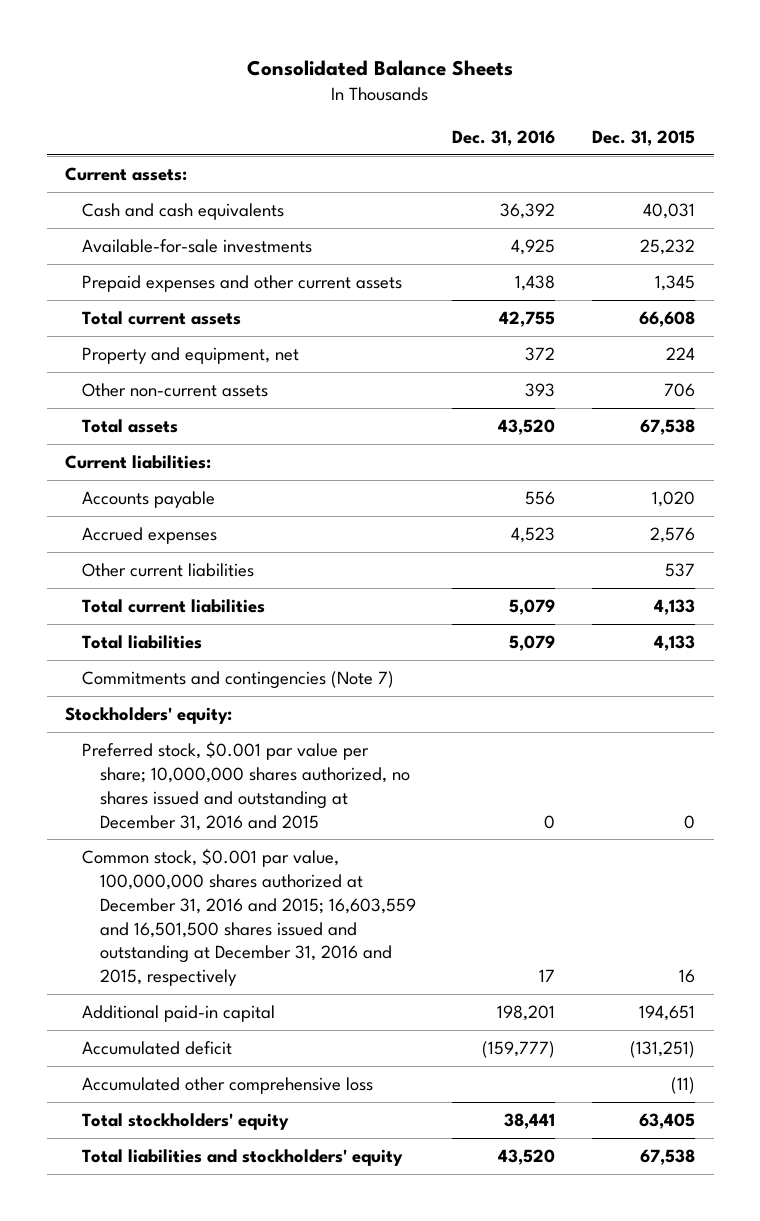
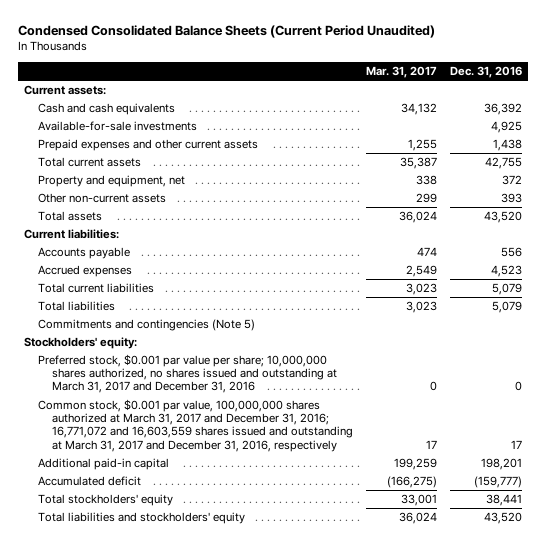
[247,60,514,77] Consolidated Balance Sheets -> [17,25,435,39] Condensed Consolidated Balance Sheets (Current Period Unaudited)
[592,129,696,146] Dec. 31, 2015 -> none
none -> [365,66,437,79] Mar. 31, 2017
[82,563,255,578] Other current liabilities -> none
[82,671,395,690] Commitments and contingencies (Note 7) -> [38,319,256,332] Commitments and contingencies (Note 5)
[82,741,410,831] Preferred stock, $0.001 par value per share; 10,000,000 shares authorized, no shares issued and outstanding at December 31, 2016 and 2015 -> [38,354,338,394] Preferred stock, $0.001 par value per share; 10,000,000 shares authorized, no shares issued and outstanding at March 31, 2017 and December 31, 2016
[82,848,416,987] Common stock, $0.001 par value, 100,000,000 shares authorized at December 31, 2016 and 2015; 16,603,559 and 16,501,500 shares issued and outstanding at December 31, 2016 and 2015, respectively -> [38,399,354,452] Common stock, $0.001 par value, 100,000,000 shares authorized at March 31, 2017 and December 31, 2016; 16,771,072 and 16,603,559 shares issued and outstanding at March 31, 2017 and December 31, 2016, respectively
[82,1077,374,1095] Accumulated other comprehensive loss -> none

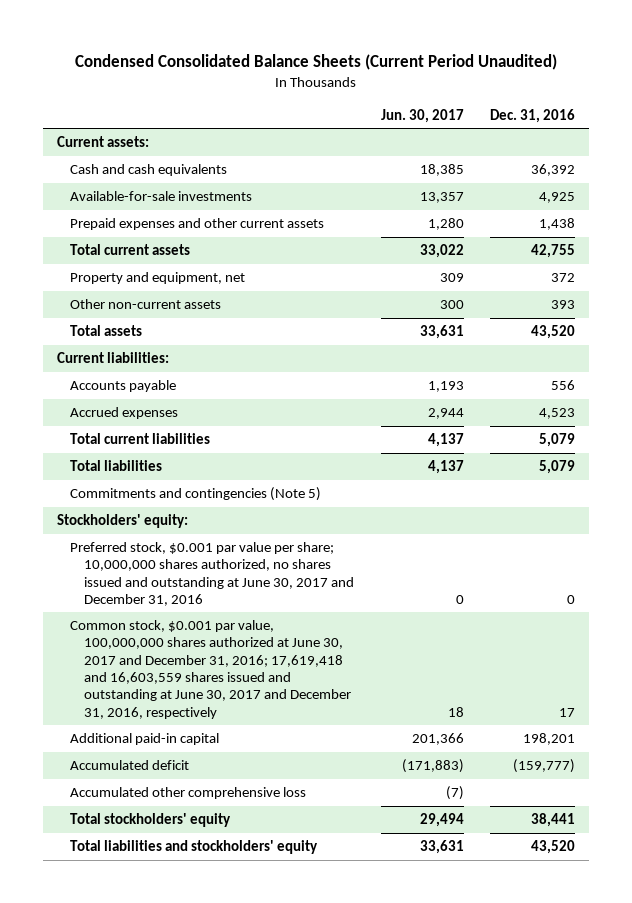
[365,66,437,79] Mar. 31, 2017 -> none
none -> [380,108,464,123] Jun. 30, 2017
[38,354,338,394] Preferred stock, $0.001 par value per share; 10,000,000 shares authorized, no shares issued and outstanding at March 31, 2017 and December 31, 2016 -> [70,542,354,607] Preferred stock, $0.001 par value per share; 10,000,000 shares authorized, no shares issued and outstanding at June 30, 2017 and December 31, 2016
[38,399,354,452] Common stock, $0.001 par value, 100,000,000 shares authorized at March 31, 2017 and December 31, 2016; 16,771,072 and 16,603,559 shares issued and outstanding at March 31, 2017 and December 31, 2016, respectively -> [70,620,351,719] Common stock, $0.001 par value, 100,000,000 shares authorized at June 30, 2017 and December 31, 2016; 17,619,418 and 16,603,559 shares issued and outstanding at June 30, 2017 and December 31, 2016, respectively
none -> [70,787,307,800] Accumulated other comprehensive loss

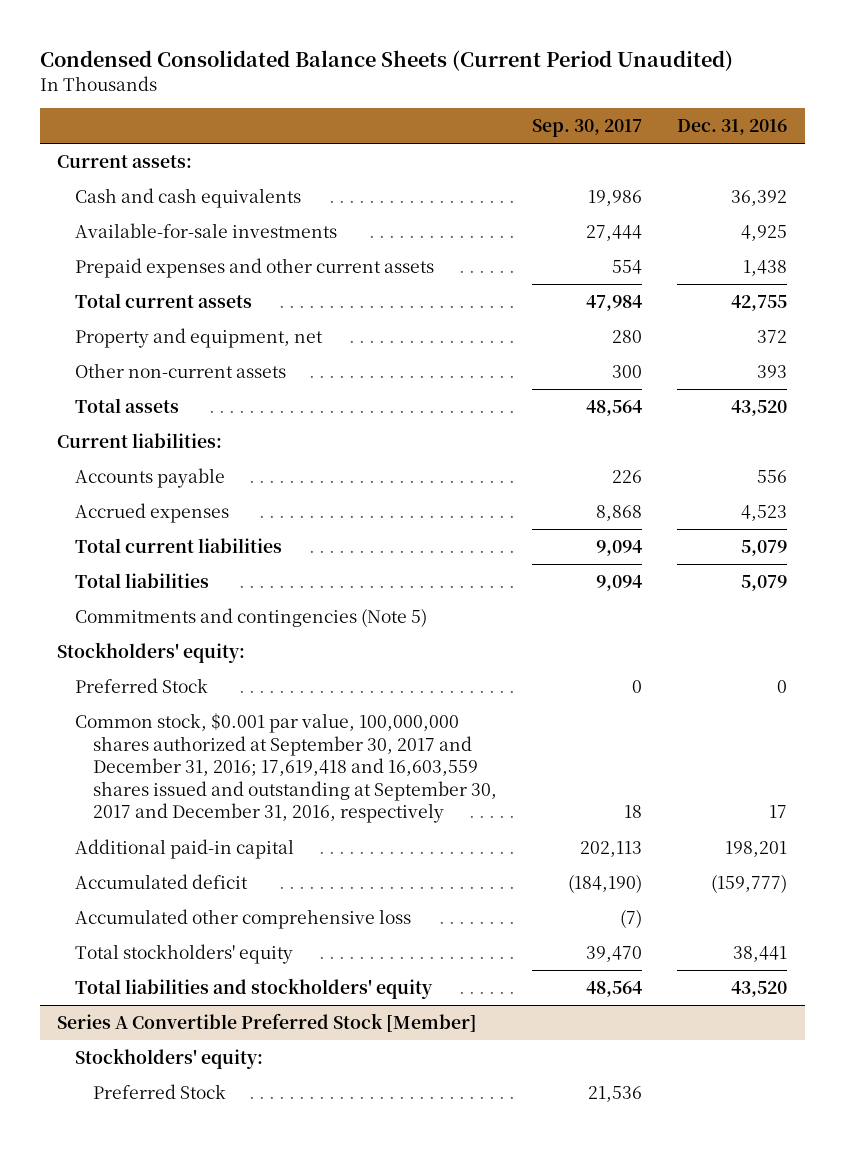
[380,108,464,123] Jun. 30, 2017 -> none
none -> [532,119,643,138] Sep. 30, 2017
[70,542,354,607] Preferred stock, $0.001 par value per share; 10,000,000 shares authorized, no shares issued and outstanding at June 30, 2017 and December 31, 2016 -> [75,678,209,694] Preferred Stock
[70,620,351,719] Common stock, $0.001 par value, 100,000,000 shares authorized at June 30, 2017 and December 31, 2016; 17,619,418 and 16,603,559 shares issued and outstanding at June 30, 2017 and December 31, 2016, respectively -> [75,713,498,824] Common stock, $0.001 par value, 100,000,000 shares authorized at September 30, 2017 and December 31, 2016; 17,619,418 and 16,603,559 shares issued and outstanding at September 30, 2017 and December 31, 2016, respectively
none -> [57,1013,478,1033] Series A Convertible Preferred Stock [Member]
none -> [75,1048,264,1070] Stockholders' equity:
none -> [93,1084,227,1100] Preferred Stock

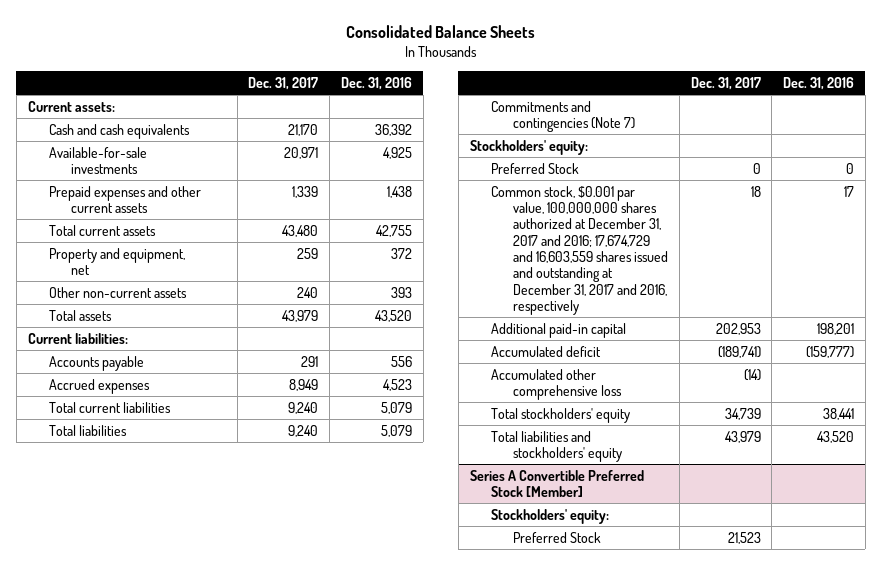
[39,49,733,71] Condensed Consolidated Balance Sheets (Current Period Unaudited) -> [345,25,535,39] Consolidated Balance Sheets
[532,119,643,138] Sep. 30, 2017 -> none
none -> [248,77,319,91] Dec. 31, 2017
[75,608,428,628] Commitments and contingencies (Note 5) -> [491,100,636,132] Commitments and contingencies (Note 7)
[75,713,498,824] Common stock, $0.001 par value, 100,000,000 shares authorized at September 30, 2017 and December 31, 2016; 17,619,418 and 16,603,559 shares issued and outstanding at September 30, 2017 and December 31, 2016, respectively -> [491,185,669,316] Common stock, $0.001 par value, 100,000,000 shares authorized at December 31, 2017 and 2016; 17,674,729 and 16,603,559 shares issued and outstanding at December 31, 2017 and 2016, respectively

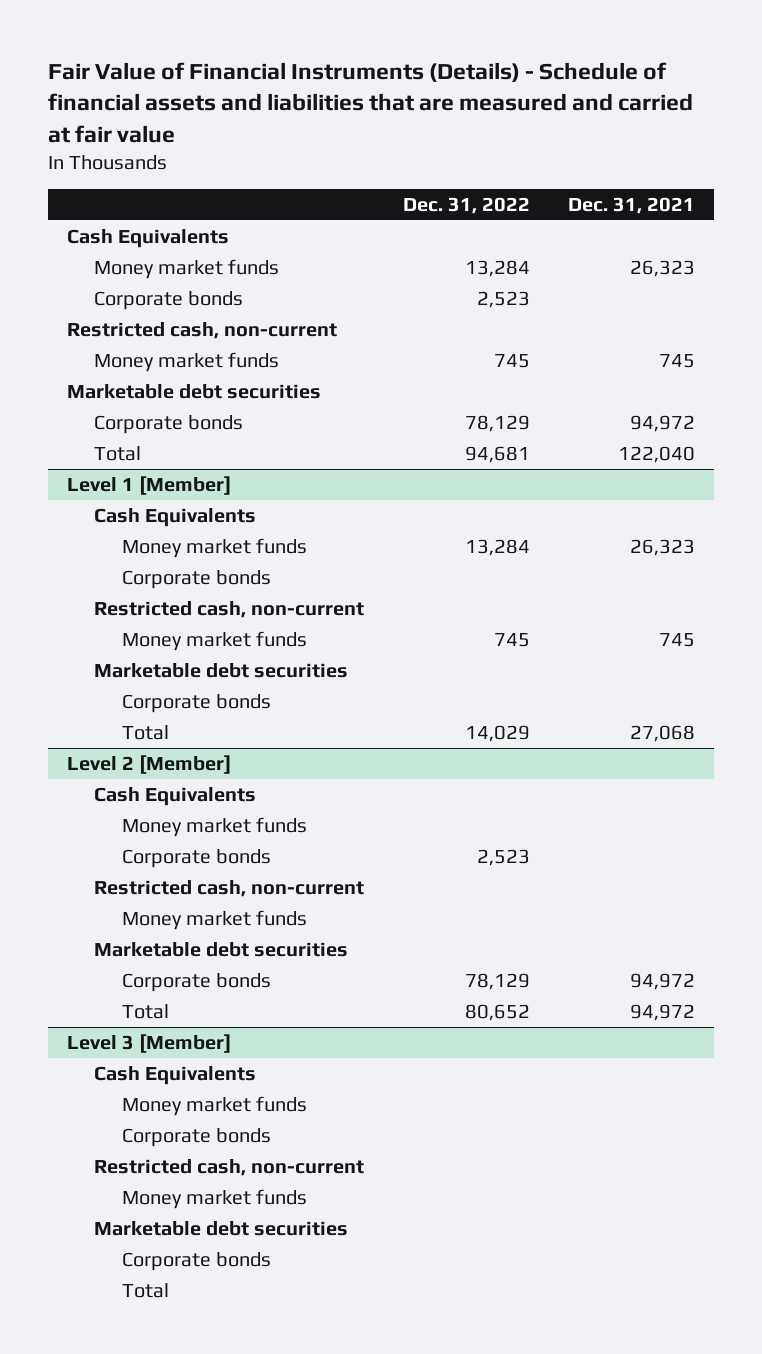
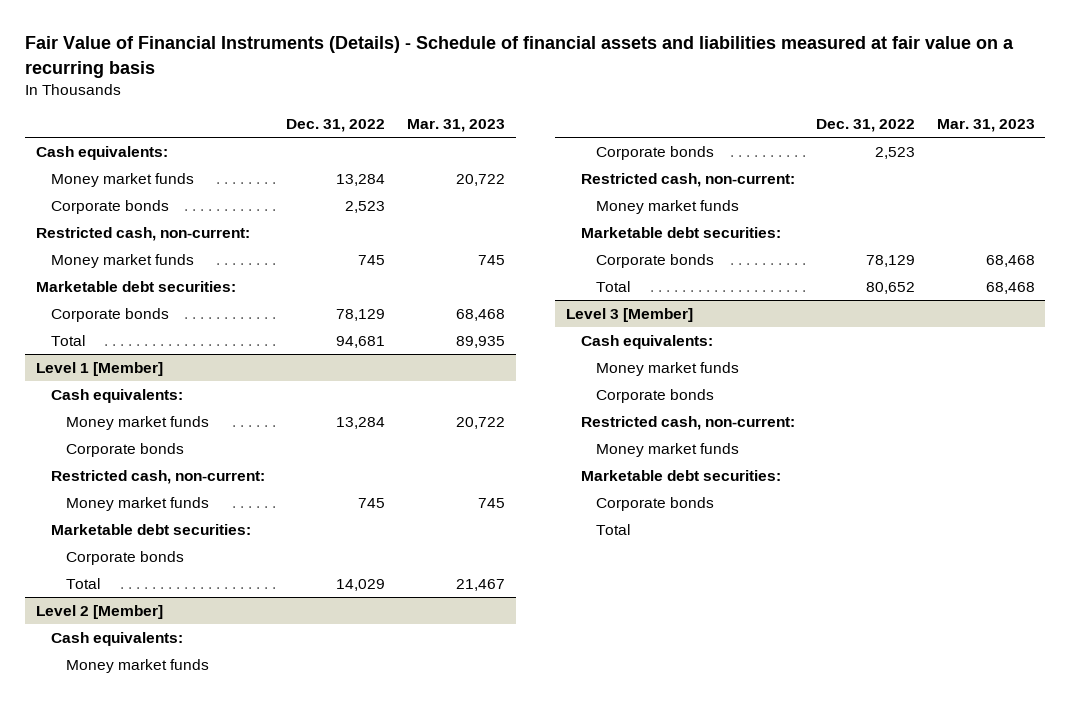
[47,62,693,143] Fair Value of Financial Instruments (Details) - Schedule of financial assets and liabilities that are measured and carried at fair value -> [25,36,1015,78] Fair Value of Financial Instruments (Details) - Schedule of financial assets and liabilities measured at fair value on a recurring basis
[567,197,695,215] Dec. 31, 2021 -> none
none -> [406,119,505,133] Mar. 31, 2023
[66,228,229,248] Cash Equivalents -> [35,145,168,160] Cash equivalents:
[66,321,337,339] Restricted cash, non-current -> [35,226,250,241] Restricted cash, non-current:
[66,383,321,399] Marketable debt securities -> [35,280,236,292] Marketable debt securities:
[94,507,257,527] Cash Equivalents -> [50,388,183,403] Cash equivalents:
[94,600,365,618] Restricted cash, non-current -> [50,469,265,484] Restricted cash, non-current:
[94,662,349,678] Marketable debt securities -> [50,523,251,535] Marketable debt securities:
[94,786,257,806] Cash Equivalents -> [50,631,183,646] Cash equivalents:
[94,879,365,897] Restricted cash, non-current -> [580,172,795,187] Restricted cash, non-current:
[94,941,349,957] Marketable debt securities -> [580,226,781,238] Marketable debt securities:
[94,1065,257,1085] Cash Equivalents -> [580,334,713,349] Cash equivalents:
[94,1158,365,1176] Restricted cash, non-current -> [580,415,795,430] Restricted cash, non-current:
[94,1220,349,1236] Marketable debt securities -> [580,469,781,481] Marketable debt securities:

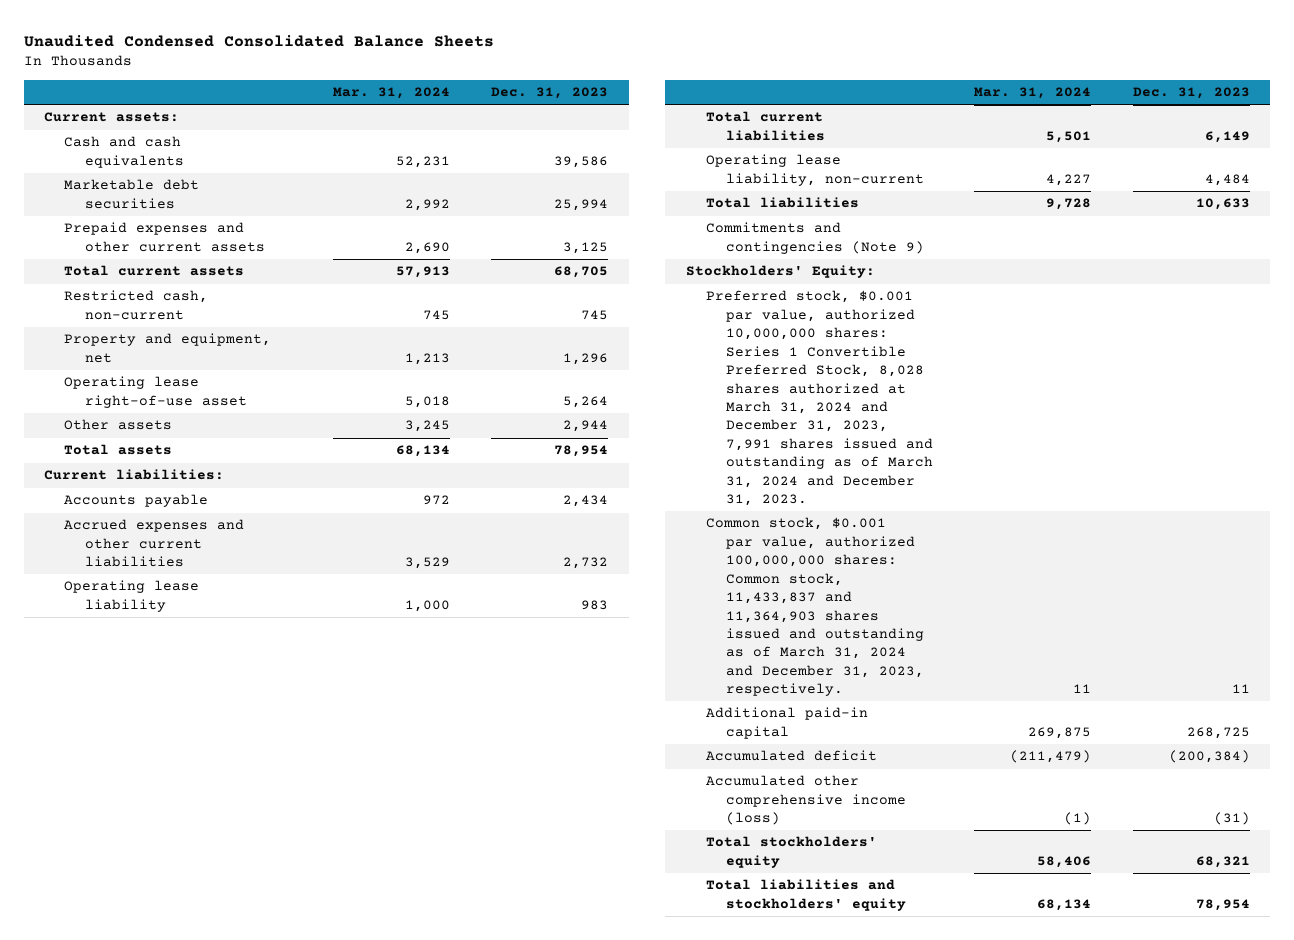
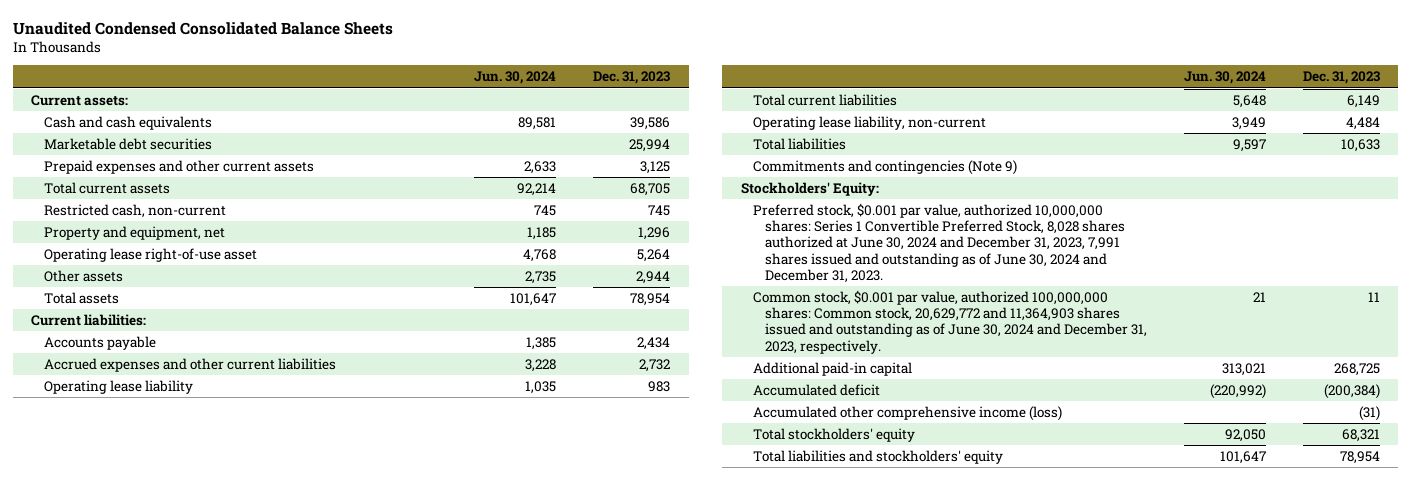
[332,87,450,100] Mar. 31, 2024 -> none
none -> [474,71,557,85] Jun. 30, 2024
[705,290,934,507] Preferred stock, $0.001 par value, authorized 10,000,000 shares: Series 1 Convertible Preferred Stock, 8,028 shares authorized at March 31, 2024 and December 31, 2023, 7,991 shares issued and outstanding as of March 31, 2024 and December 31, 2023. -> [752,202,1125,284] Preferred stock, $0.001 par value, authorized 10,000,000 shares: Series 1 Convertible Preferred Stock, 8,028 shares authorized at June 30, 2024 and December 31, 2023, 7,991 shares issued and outstanding as of June 30, 2024 and December 31, 2023.
[705,517,925,697] Common stock, $0.001 par value, authorized 100,000,000 shares: Common stock, 11,433,837 and 11,364,903 shares issued and outstanding as of March 31, 2024 and December 31, 2023, respectively. -> [752,289,1147,354] Common stock, $0.001 par value, authorized 100,000,000 shares: Common stock, 20,629,772 and 11,364,903 shares issued and outstanding as of June 30, 2024 and December 31, 2023, respectively.

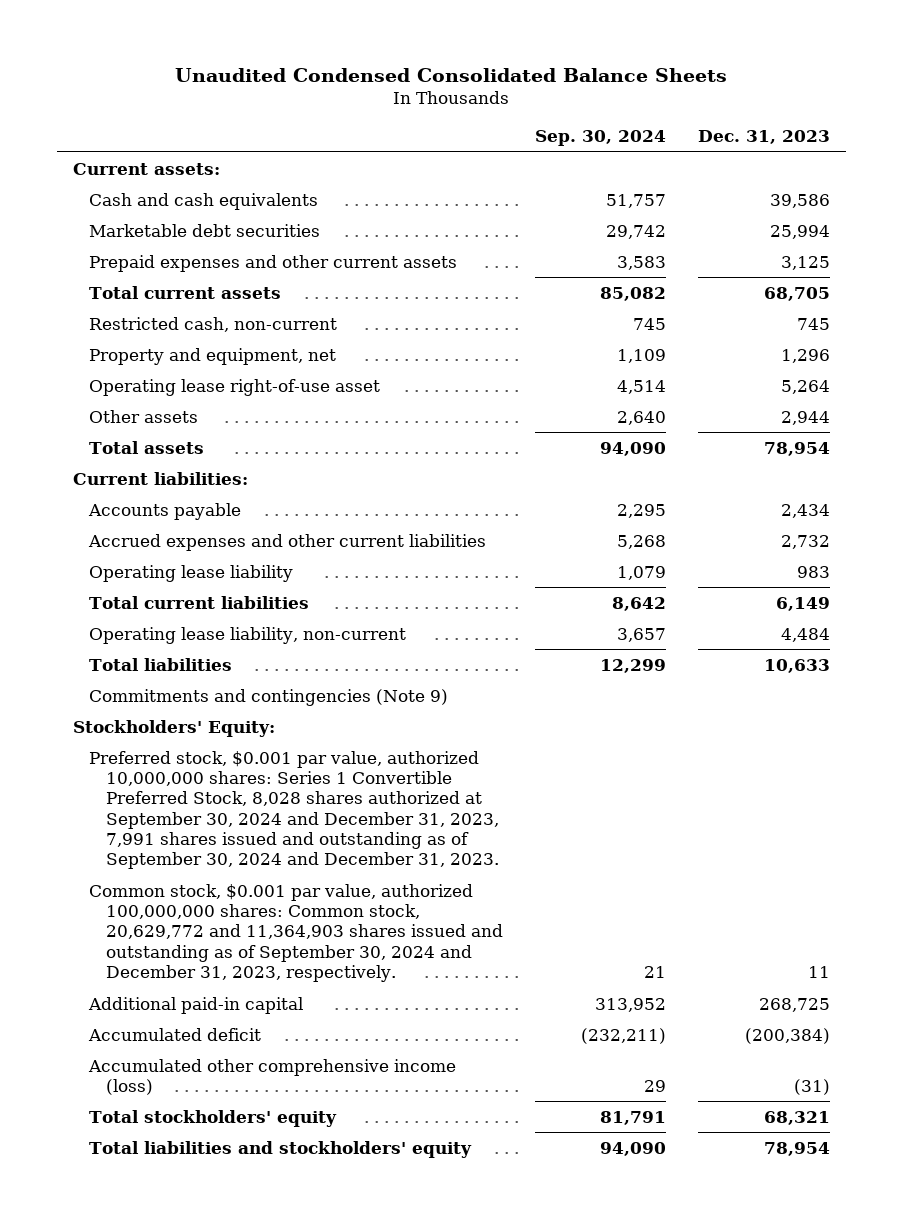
[474,71,557,85] Jun. 30, 2024 -> none
none -> [534,129,666,146] Sep. 30, 2024
[752,202,1125,284] Preferred stock, $0.001 par value, authorized 10,000,000 shares: Series 1 Convertible Preferred Stock, 8,028 shares authorized at June 30, 2024 and December 31, 2023, 7,991 shares issued and outstanding as of June 30, 2024 and December 31, 2023. -> [89,750,499,870] Preferred stock, $0.001 par value, authorized 10,000,000 shares: Series 1 Convertible Preferred Stock, 8,028 shares authorized at September 30, 2024 and December 31, 2023, 7,991 shares issued and outstanding as of September 30, 2024 and December 31, 2023.
[752,289,1147,354] Common stock, $0.001 par value, authorized 100,000,000 shares: Common stock, 20,629,772 and 11,364,903 shares issued and outstanding as of June 30, 2024 and December 31, 2023, respectively. -> [89,883,503,982] Common stock, $0.001 par value, authorized 100,000,000 shares: Common stock, 20,629,772 and 11,364,903 shares issued and outstanding as of September 30, 2024 and December 31, 2023, respectively.

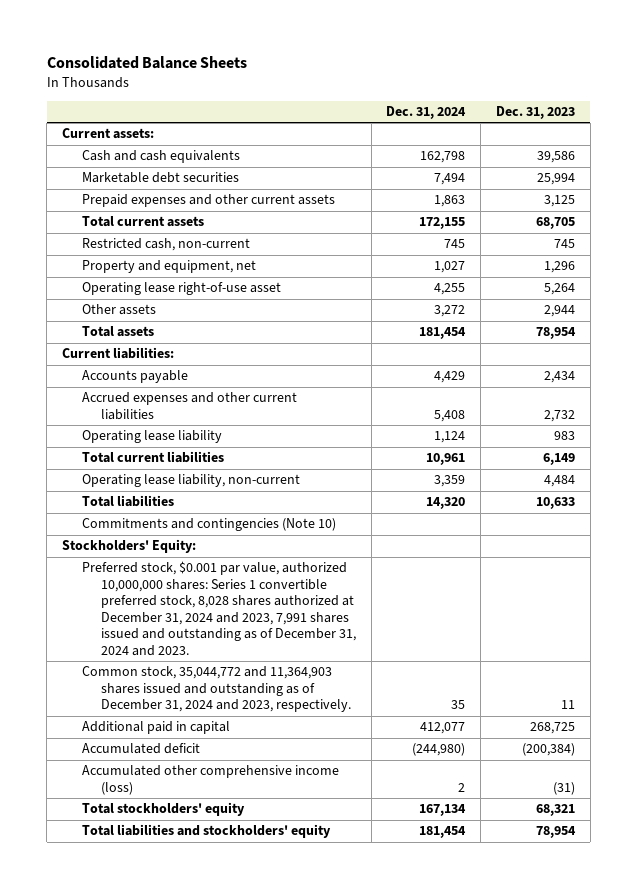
[175,68,728,83] Unaudited Condensed Consolidated Balance Sheets -> [46,56,247,70] Consolidated Balance Sheets
[534,129,666,146] Sep. 30, 2024 -> none
none -> [386,106,467,120] Dec. 31, 2024
[89,688,449,706] Commitments and contingencies (Note 9) -> [81,518,336,532] Commitments and contingencies (Note 10)
[89,750,499,870] Preferred stock, $0.001 par value, authorized 10,000,000 shares: Series 1 Convertible Preferred Stock, 8,028 shares authorized at September 30, 2024 and December 31, 2023, 7,991 shares issued and outstanding as of September 30, 2024 and December 31, 2023. -> [81,561,357,657] Preferred stock, $0.001 par value, authorized 10,000,000 shares: Series 1 convertible preferred stock, 8,028 shares authorized at December 31, 2024 and 2023, 7,991 shares issued and outstanding as of December 31, 2024 and 2023.
[89,883,503,982] Common stock, $0.001 par value, authorized 100,000,000 shares: Common stock, 20,629,772 and 11,364,903 shares issued and outstanding as of September 30, 2024 and December 31, 2023, respectively. -> [81,666,352,713] Common stock, 35,044,772 and 11,364,903 shares issued and outstanding as of December 31, 2024 and 2023, respectively.
[88,996,304,1014] Additional paid-in capital -> [81,721,230,735] Additional paid in capital

